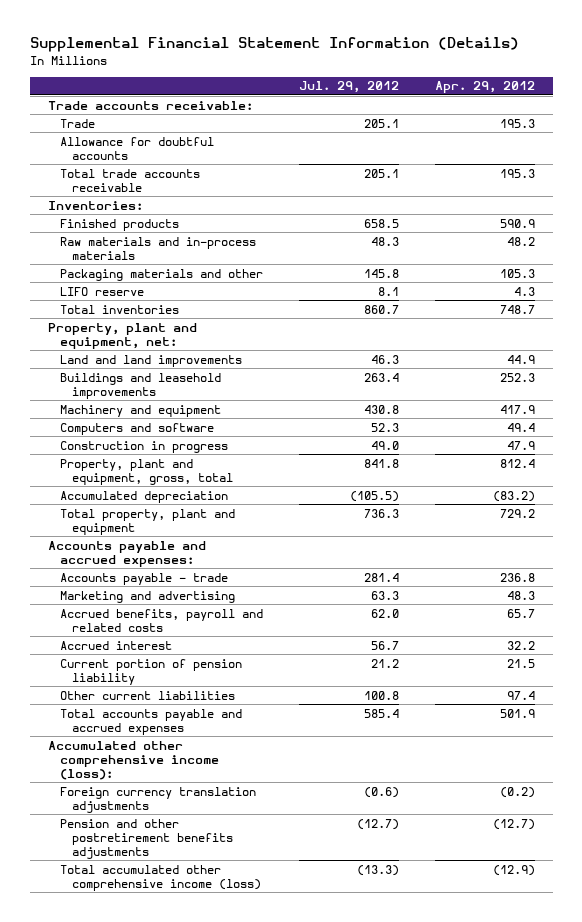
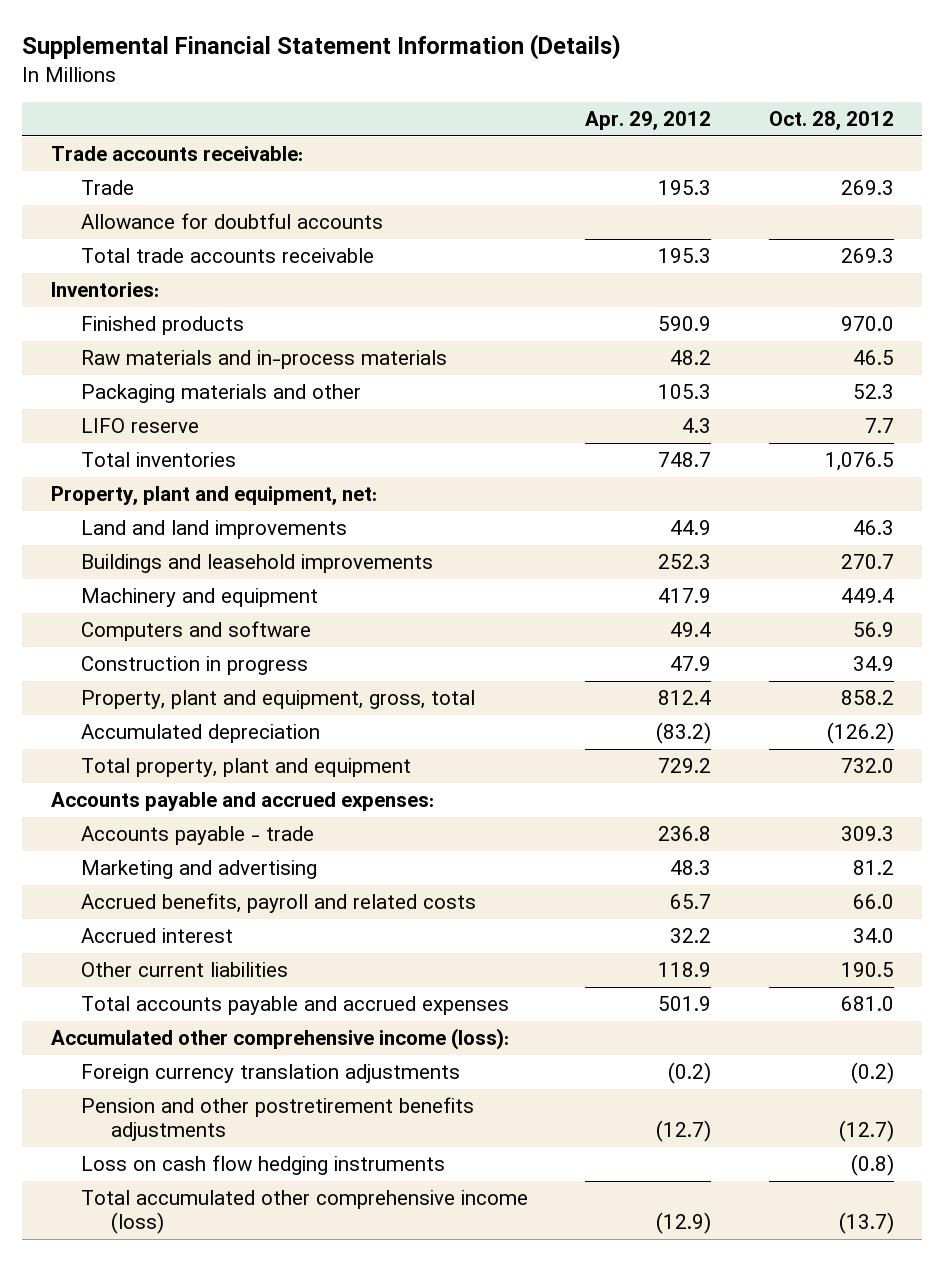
[298,81,399,94] Jul. 29, 2012 -> none
none -> [768,111,894,131] Oct. 28, 2012
[59,658,242,685] Current portion of pension liability -> none
[506,690,535,700] 97.4 -> [658,962,712,978] 118.9
none -> [80,1155,445,1176] Loss on cash flow hedging instruments

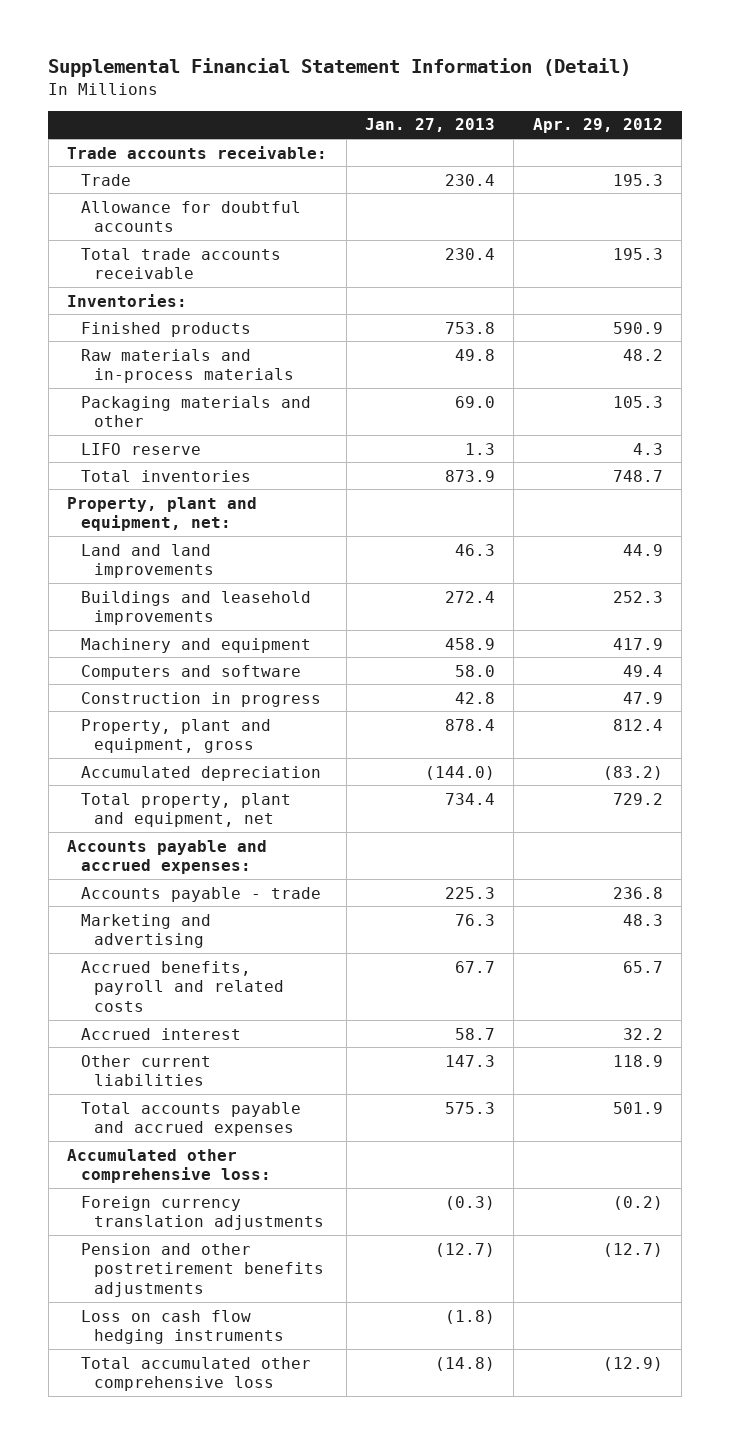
[22,34,622,61] Supplemental Financial Statement Information (Details) -> [48,58,632,78] Supplemental Financial Statement Information (Detail)
[768,111,894,131] Oct. 28, 2012 -> none
none -> [364,118,495,133] Jan. 27, 2013
[80,690,475,710] Property, plant and equipment, gross, total -> [80,718,271,754] Property, plant and equipment, gross
[80,758,411,778] Total property, plant and equipment -> [80,792,291,828] Total property, plant and equipment, net
[50,1028,509,1051] Accumulated other comprehensive income (loss): -> [67,1148,271,1184] Accumulated other comprehensive loss:
[80,1190,528,1235] Total accumulated other comprehensive income (loss) -> [80,1356,311,1392] Total accumulated other comprehensive loss

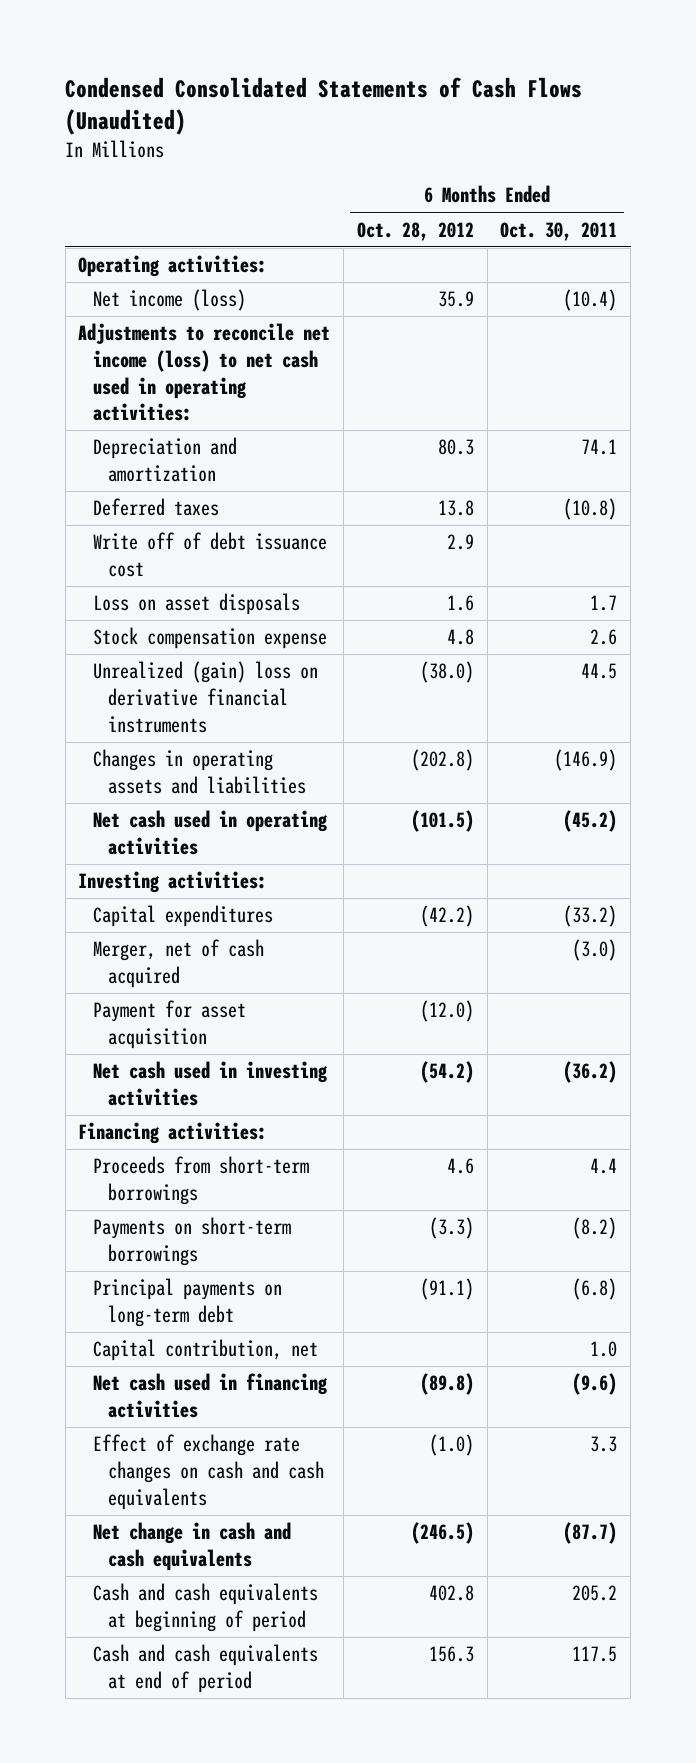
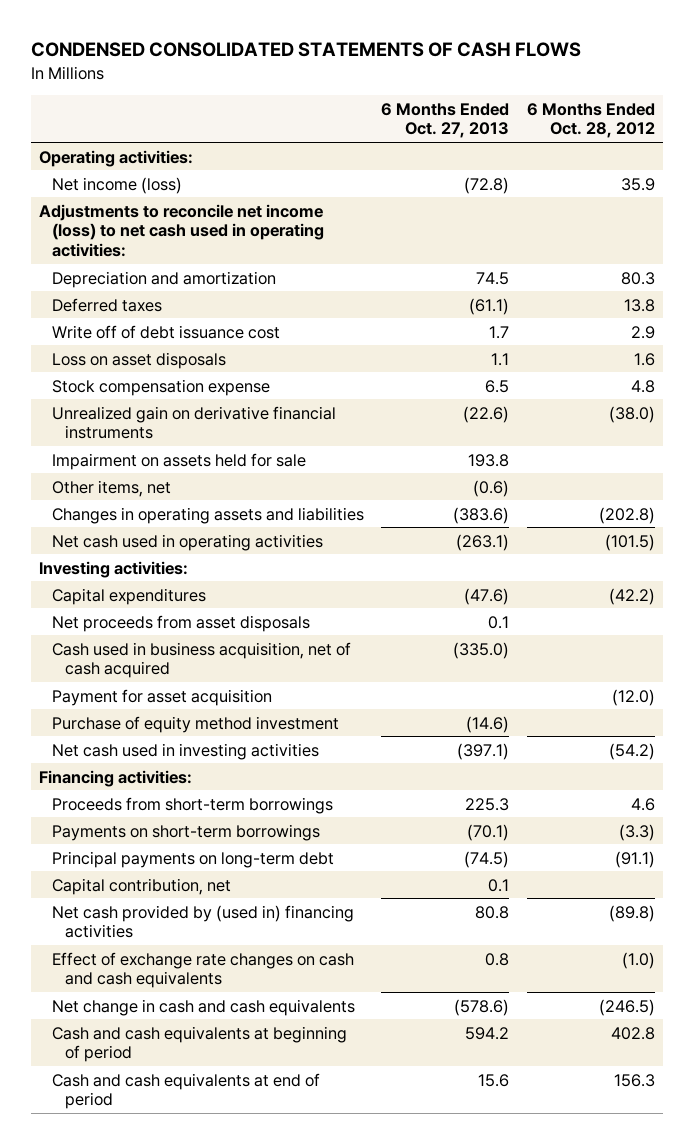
[65,77,583,136] Condensed Consolidated Statements of Cash Flows (Unaudited) -> [30,42,581,58] CONDENSED CONSOLIDATED STATEMENTS OF CASH FLOWS
[500,221,618,241] Oct. 30, 2011 -> none
none -> [381,102,510,139] 6 Months Ended Oct. 27, 2013
[93,661,319,733] Unrealized (gain) loss on derivative financial instruments -> [52,405,337,440] Unrealized gain on derivative financial instruments
none -> [52,452,307,470] Impairment on assets held for sale
none -> [52,479,172,497] Other items, net
none -> [52,614,311,632] Net proceeds from asset disposals
[93,939,265,989] Merger, net of cash acquired -> [52,641,352,679] Cash used in business acquisition, net of cash acquired
none -> [52,715,340,733] Purchase of equity method investment
[93,1373,329,1419] Net cash used in financing activities -> [52,904,355,939] Net cash provided by (used in) financing activities

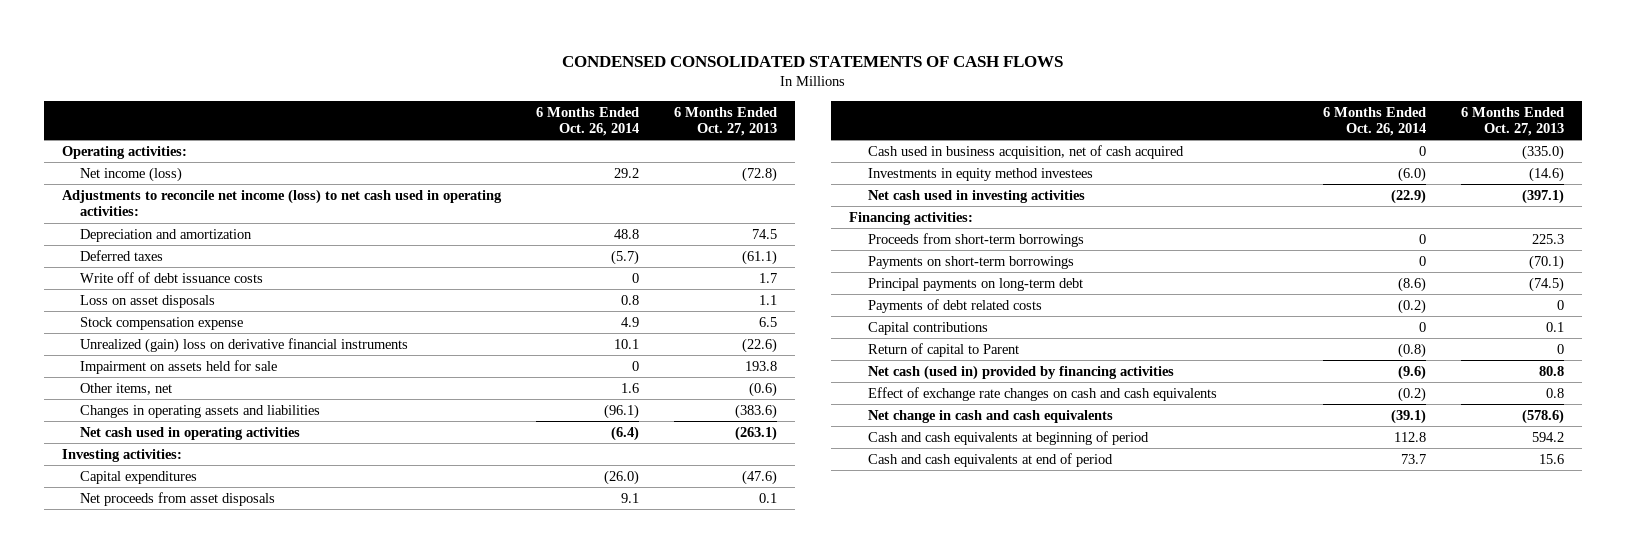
[526,102,655,139] 6 Months Ended Oct. 28, 2012 -> none
none -> [535,106,639,137] 6 Months Ended Oct. 26, 2014
[52,324,281,339] Write off of debt issuance cost -> [80,271,264,283] Write off of debt issuance costs
[52,405,337,440] Unrealized gain on derivative financial instruments -> [80,337,409,353] Unrealized (gain) loss on derivative financial instruments
[52,688,273,706] Payment for asset acquisition -> none
[52,715,340,733] Purchase of equity method investment -> [867,167,1093,181] Investments in equity method investees
none -> [867,298,1042,313] Payments of debt related costs
[52,877,232,895] Capital contribution, net -> [867,321,988,335] Capital contributions
none -> [867,342,1019,357] Return of capital to Parent
[52,904,355,939] Net cash provided by (used in) financing activities -> [867,364,1174,380] Net cash (used in) provided by financing activities

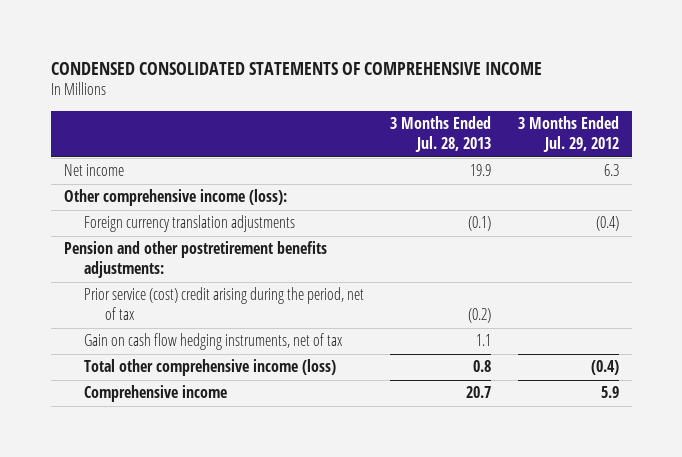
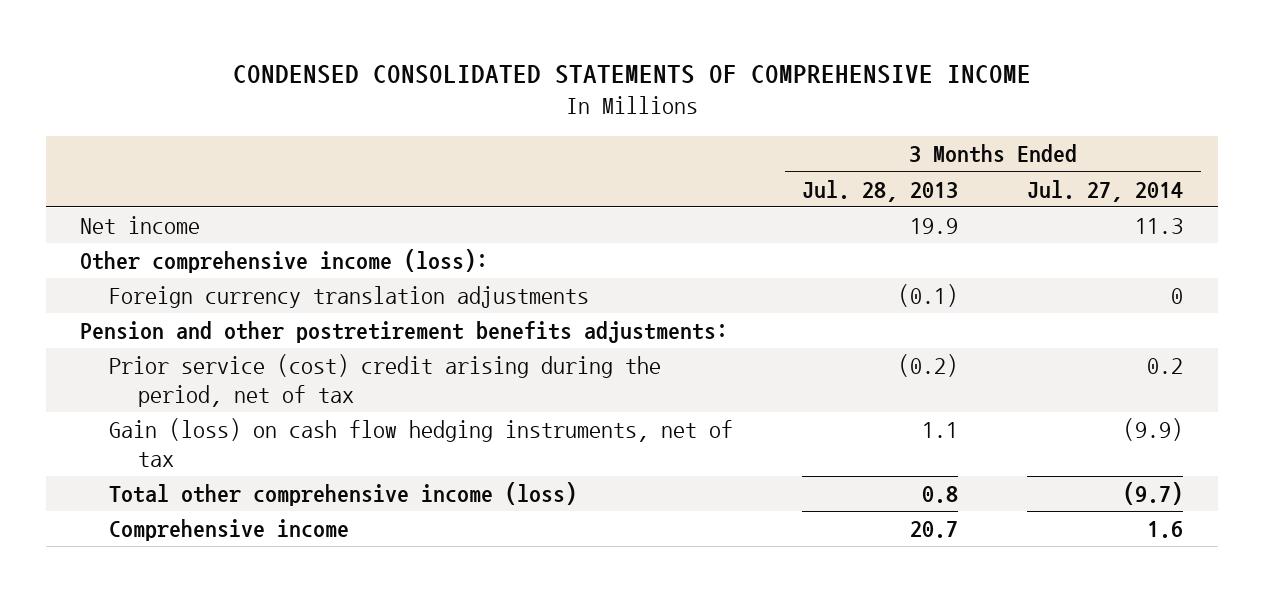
[517,116,619,153] 3 Months Ended Jul. 29, 2012 -> none
none -> [1027,179,1184,202] Jul. 27, 2014
[84,333,344,351] Gain on cash flow hedging instruments, net of tax -> [109,418,734,467] Gain (loss) on cash flow hedging instruments, net of tax

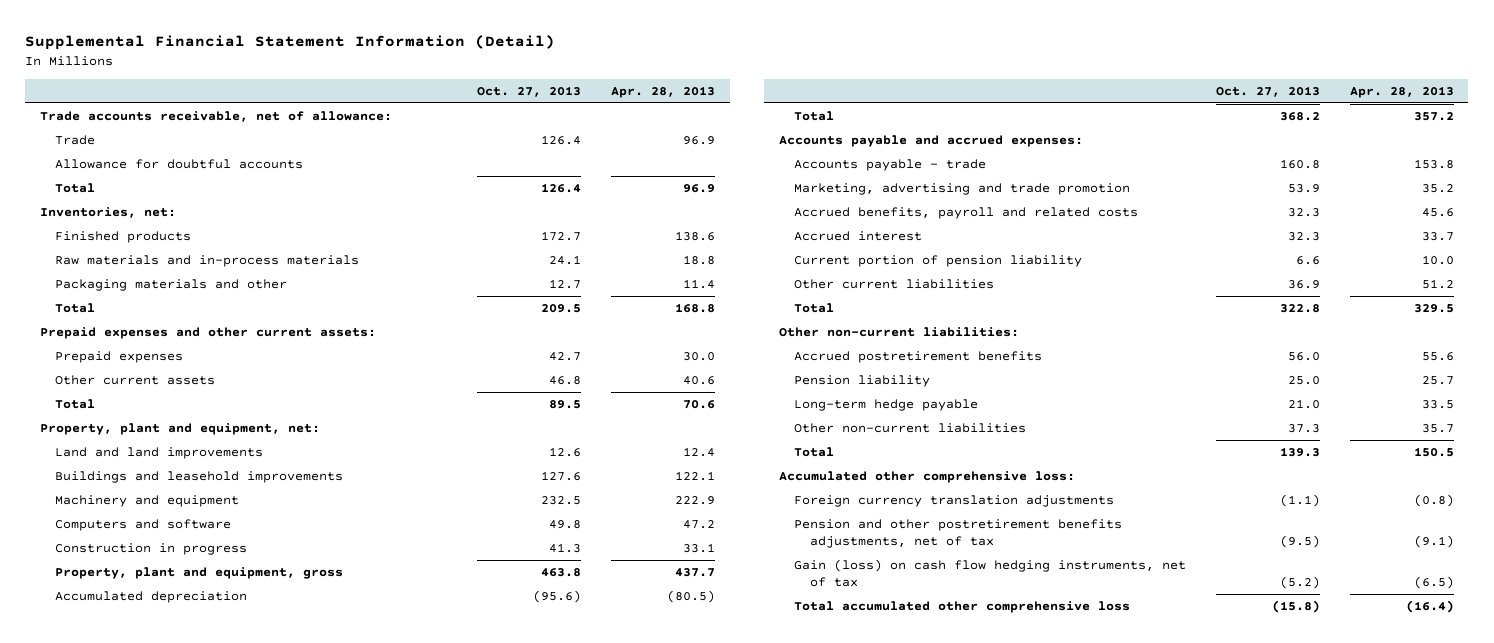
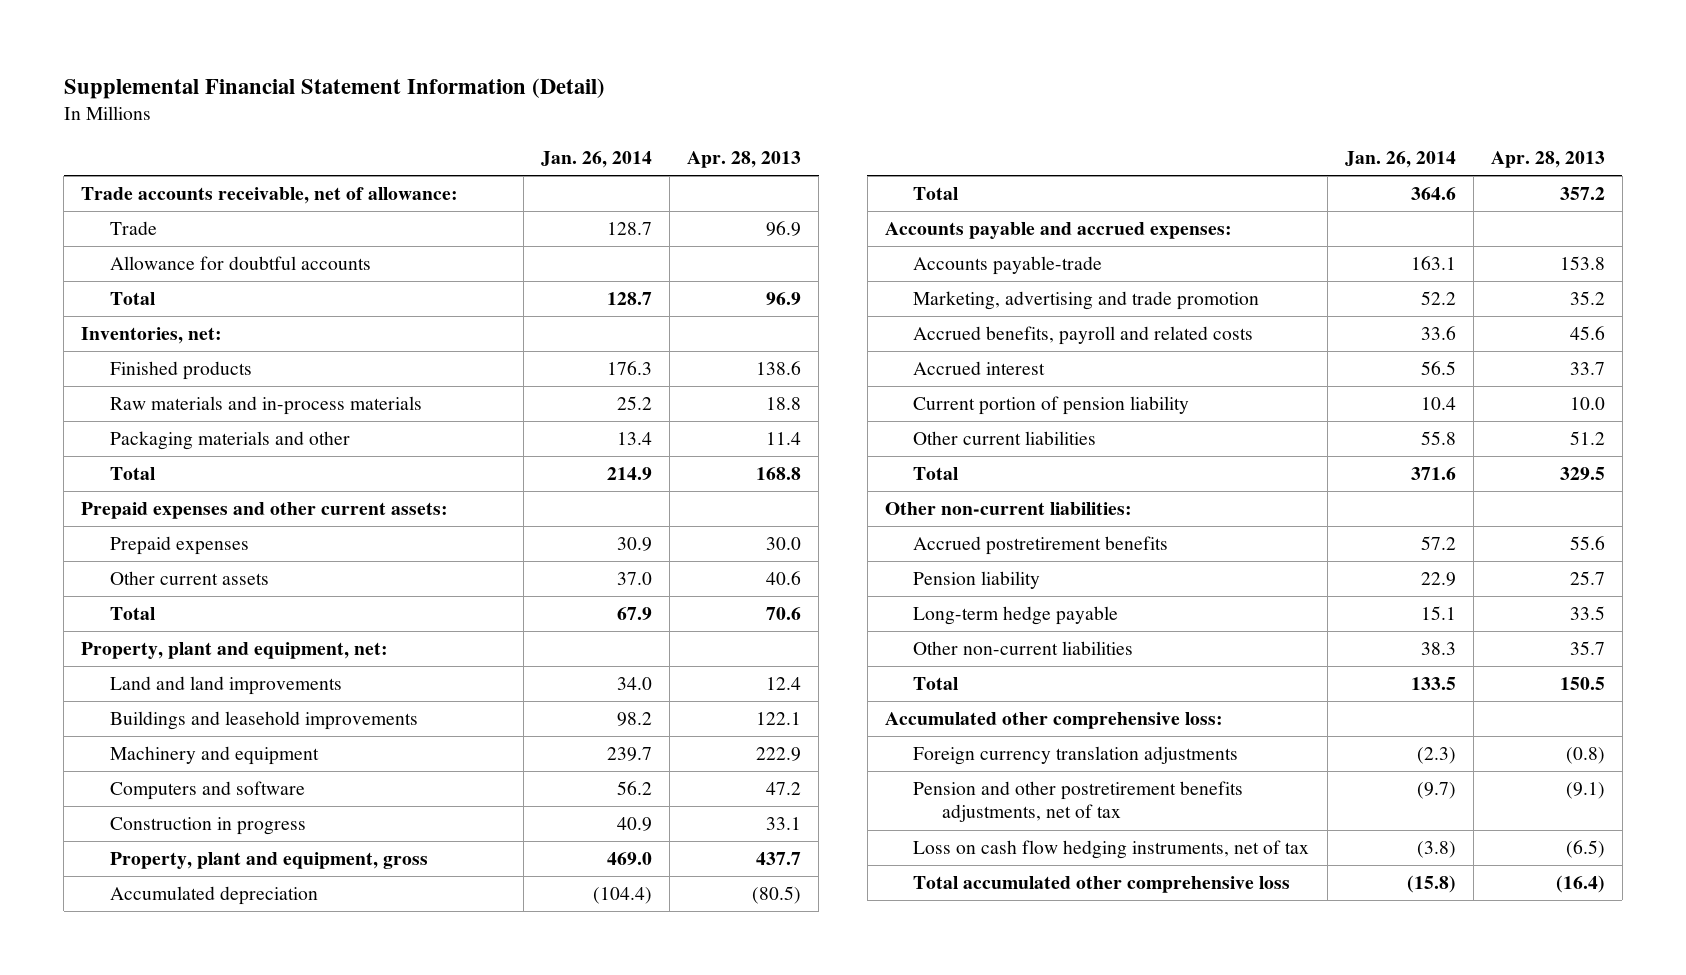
[477,85,582,97] Oct. 27, 2013 -> none
none -> [540,150,652,168] Jan. 26, 2014
[794,159,987,172] Accounts payable - trade -> [913,256,1103,276] Accounts payable-trade
[794,559,1187,587] Gain (loss) on cash flow hedging instruments, net of tax -> [913,840,1310,860] Loss on cash flow hedging instruments, net of tax

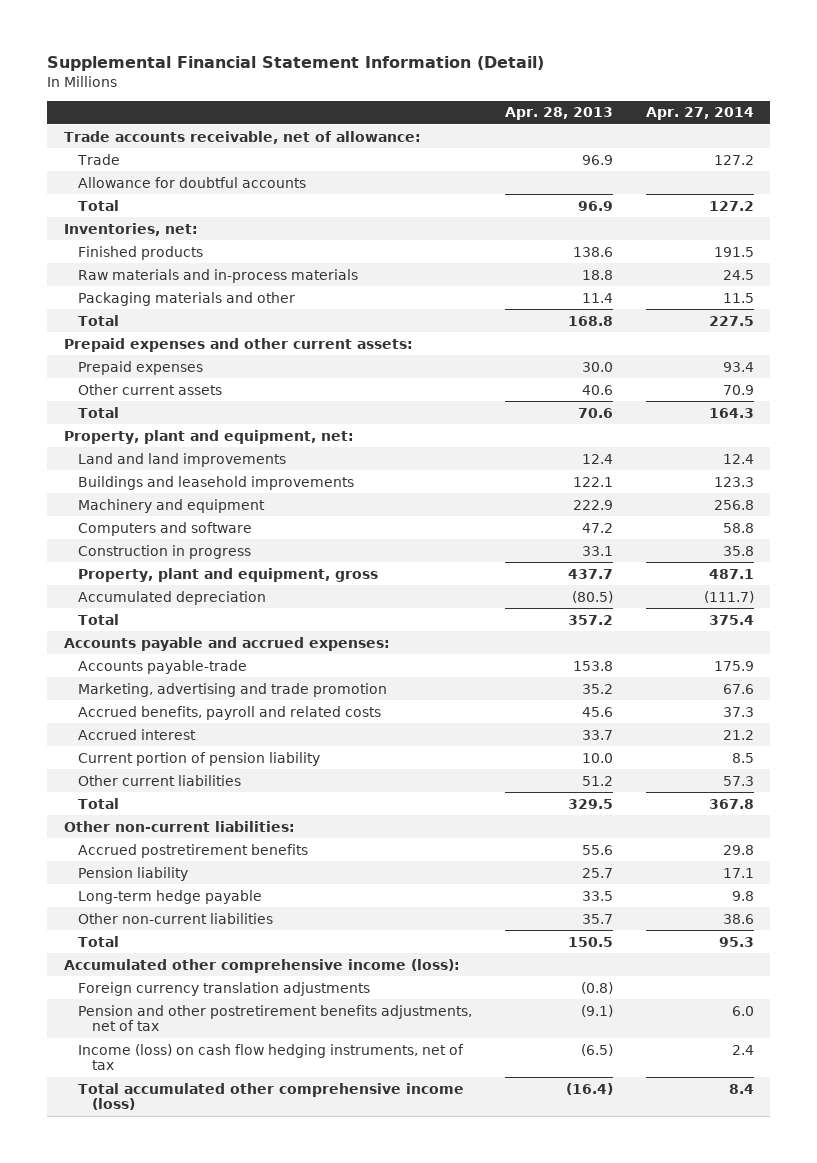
[540,150,652,168] Jan. 26, 2014 -> none
none -> [645,107,754,121] Apr. 27, 2014
[885,712,1224,730] Accumulated other comprehensive loss: -> [63,958,460,973] Accumulated other comprehensive income (loss):
[913,840,1310,860] Loss on cash flow hedging instruments, net of tax -> [77,1043,464,1071] Income (loss) on cash flow hedging instruments, net of tax
[913,876,1291,894] Total accumulated other comprehensive loss -> [77,1082,464,1111] Total accumulated other comprehensive income (loss)

